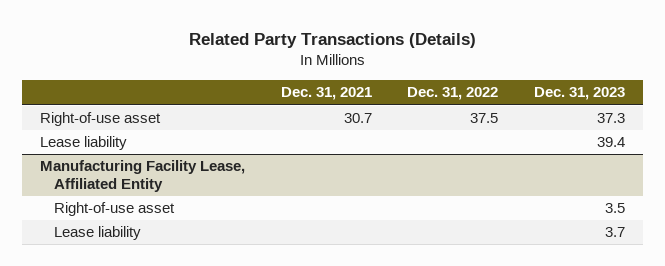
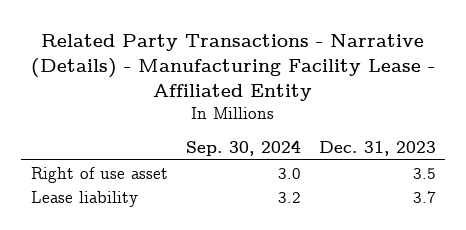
[188,33,476,49] Related Party Transactions (Details) -> [31,33,436,102] Related Party Transactions - Narrative (Details) - Manufacturing Facility Lease - Affiliated Entity
[280,87,372,101] Dec. 31, 2021 -> none
[407,87,499,101] Dec. 31, 2022 -> none
none -> [185,140,301,157] Sep. 30, 2024
[39,136,127,151] Lease liability -> none
[39,160,245,193] Manufacturing Facility Lease, Affiliated Entity -> none
[54,202,176,217] Right-of-use asset -> none
[39,112,161,127] Right-of-use asset -> [30,166,168,183] Right of use asset
[597,113,626,124] 37.3 -> [412,167,436,179] 3.5

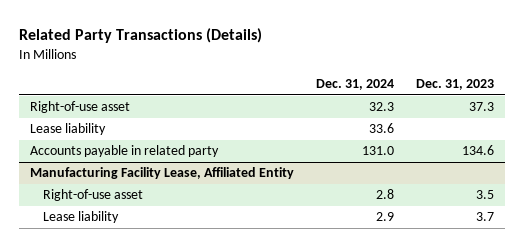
[31,33,436,102] Related Party Transactions - Narrative (Details) - Manufacturing Facility Lease - Affiliated Entity -> [19,28,263,44] Related Party Transactions (Details)
[185,140,301,157] Sep. 30, 2024 -> none
none -> [316,79,395,91] Dec. 31, 2024
[30,166,168,183] Right of use asset -> [30,101,131,114] Right-of-use asset
[412,167,436,179] 3.5 -> [469,102,495,112] 37.3
none -> [30,123,107,136] Lease liability
none -> [30,145,220,158] Accounts payable in related party
none -> [30,167,295,180] Manufacturing Facility Lease, Affiliated Entity
none -> [42,189,143,202] Right-of-use asset

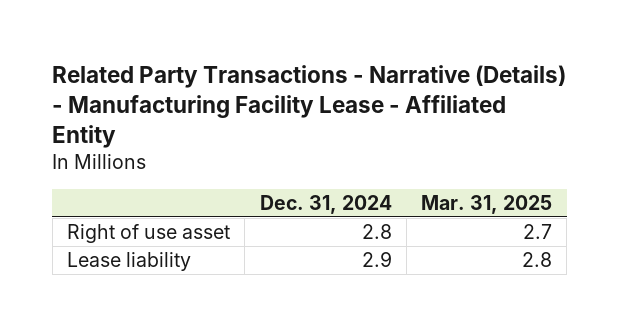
[19,28,263,44] Related Party Transactions (Details) -> [52,64,567,149] Related Party Transactions - Narrative (Details) - Manufacturing Facility Lease - Affiliated Entity
[416,79,495,91] Dec. 31, 2023 -> none
none -> [421,195,553,215] Mar. 31, 2025
[30,123,107,136] Lease liability -> none
[30,145,220,158] Accounts payable in related party -> none
[30,167,295,180] Manufacturing Facility Lease, Affiliated Entity -> none
[42,189,143,202] Right-of-use asset -> none
[30,101,131,114] Right-of-use asset -> [67,224,231,244] Right of use asset
[369,102,395,112] 32.3 -> [361,224,392,240] 2.8

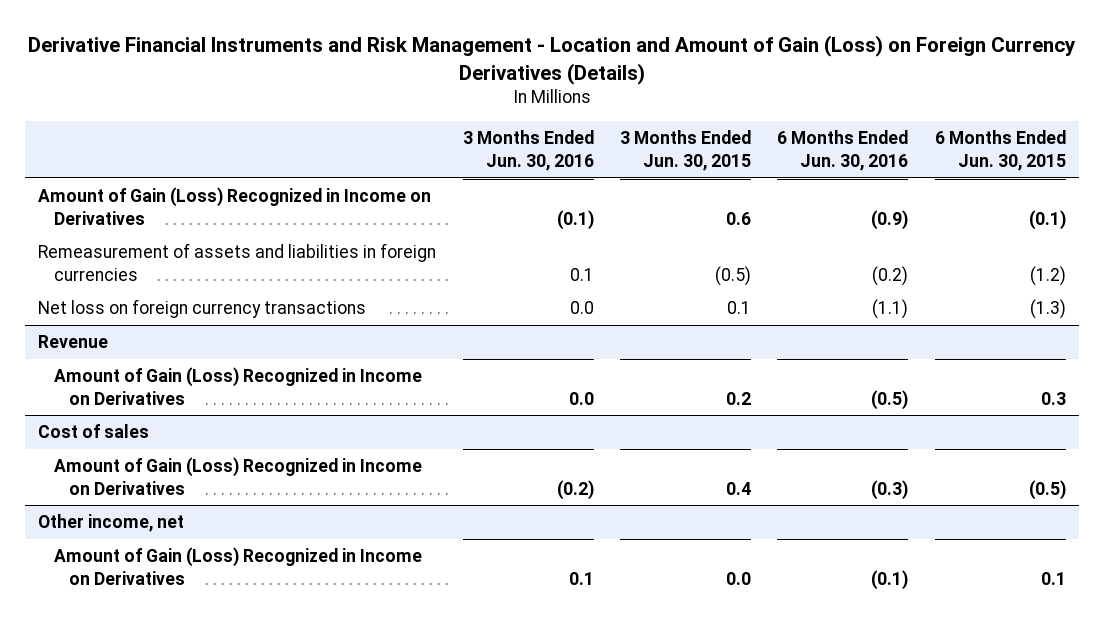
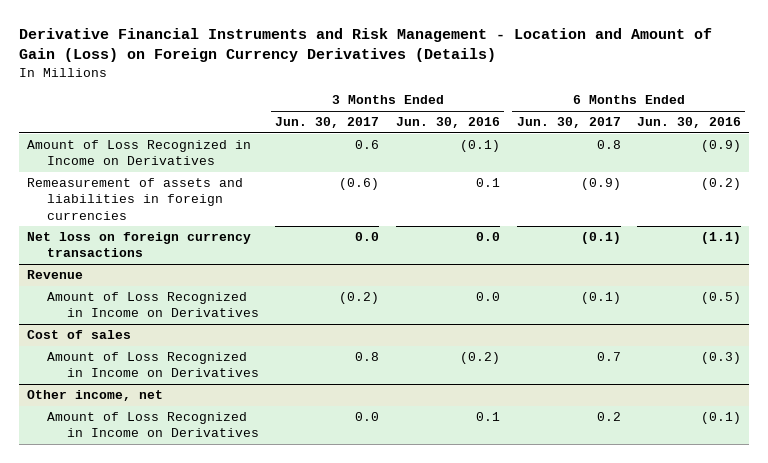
[619,130,751,171] 3 Months Ended Jun. 30, 2015 -> none
[934,130,1066,171] 6 Months Ended Jun. 30, 2015 -> none
none -> [275,117,380,129] Jun. 30, 2017
none -> [516,117,621,129] Jun. 30, 2017
[38,187,432,225] Amount of Gain (Loss) Recognized in Income on Derivatives -> [27,140,252,166] Amount of Loss Recognized in Income on Derivatives
[53,367,422,405] Amount of Gain (Loss) Recognized in Income on Derivatives -> [47,292,259,318] Amount of Loss Recognized in Income on Derivatives
[53,457,422,495] Amount of Gain (Loss) Recognized in Income on Derivatives -> [47,352,259,378] Amount of Loss Recognized in Income on Derivatives
[53,547,422,585] Amount of Gain (Loss) Recognized in Income on Derivatives -> [47,412,259,438] Amount of Loss Recognized in Income on Derivatives

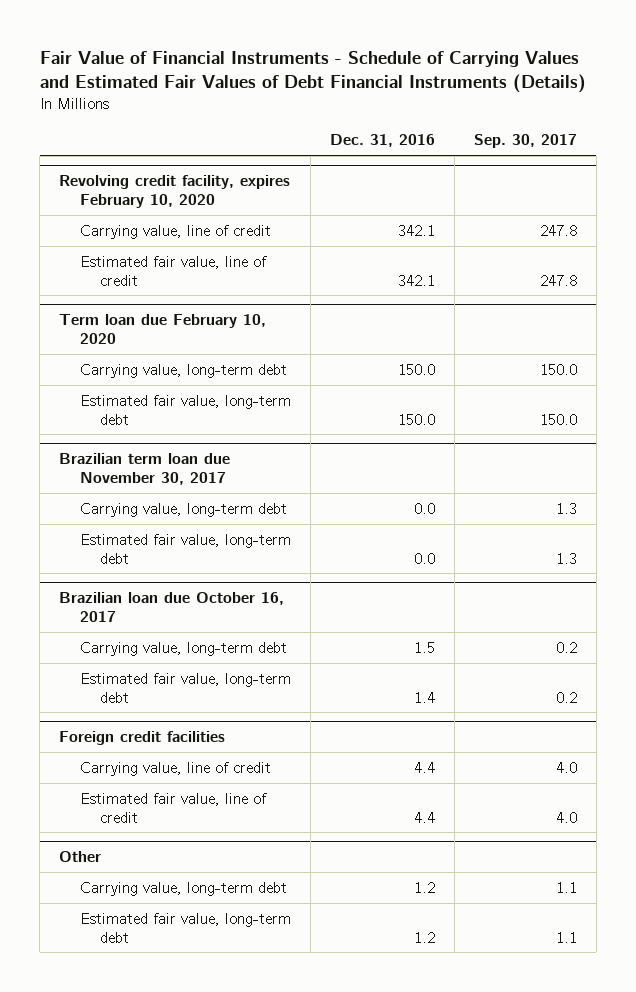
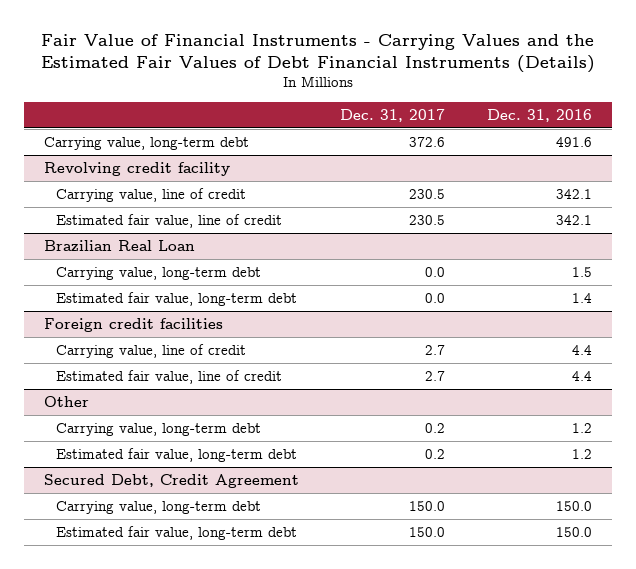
[39,51,586,94] Fair Value of Financial Instruments - Schedule of Carrying Values and Estimated Fair Values of Debt Financial Instruments (Details) -> [40,33,595,74] Fair Value of Financial Instruments - Carrying Values and the Estimated Fair Values of Debt Financial Instruments (Details)
[473,134,577,149] Sep. 30, 2017 -> none
none -> [340,108,446,122] Dec. 31, 2017
none -> [44,136,250,150] Carrying value, long-term debt
[59,175,291,208] Revolving credit facility, expires February 10, 2020 -> [44,161,231,176] Revolving credit facility
[59,314,267,344] Term loan due February 10, 2020 -> none
[79,363,287,378] Carrying value, long-term debt -> none
[79,394,291,425] Estimated fair value, long-term debt -> none
[59,453,231,485] Brazilian term loan due November 30, 2017 -> none
[79,502,287,517] Carrying value, long-term debt -> none
[79,533,291,564] Estimated fair value, long-term debt -> none
[59,592,285,622] Brazilian loan due October 16, 2017 -> none
none -> [44,239,196,252] Brazilian Real Loan
none -> [44,473,300,488] Secured Debt, Credit Agreement
none -> [56,500,262,514] Carrying value, long-term debt
none -> [56,525,298,540] Estimated fair value, long-term debt

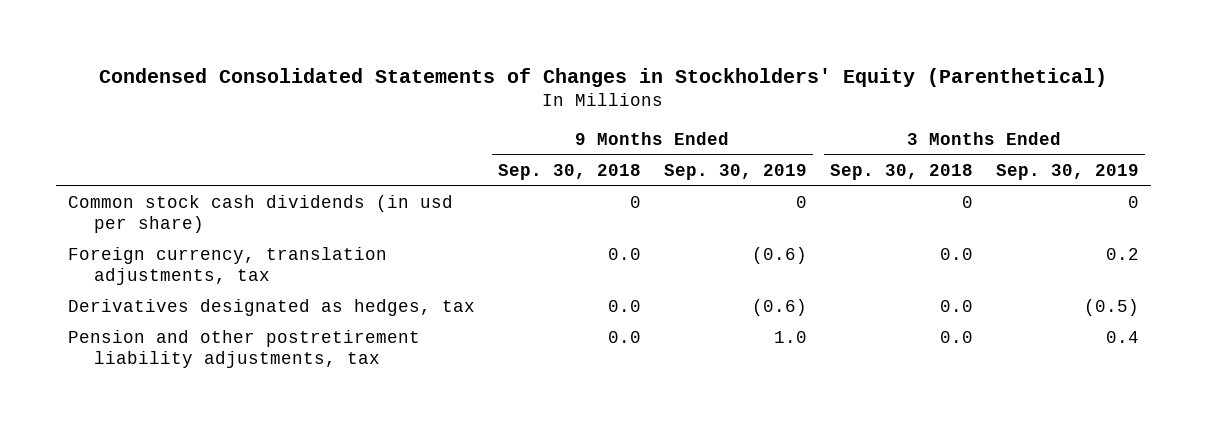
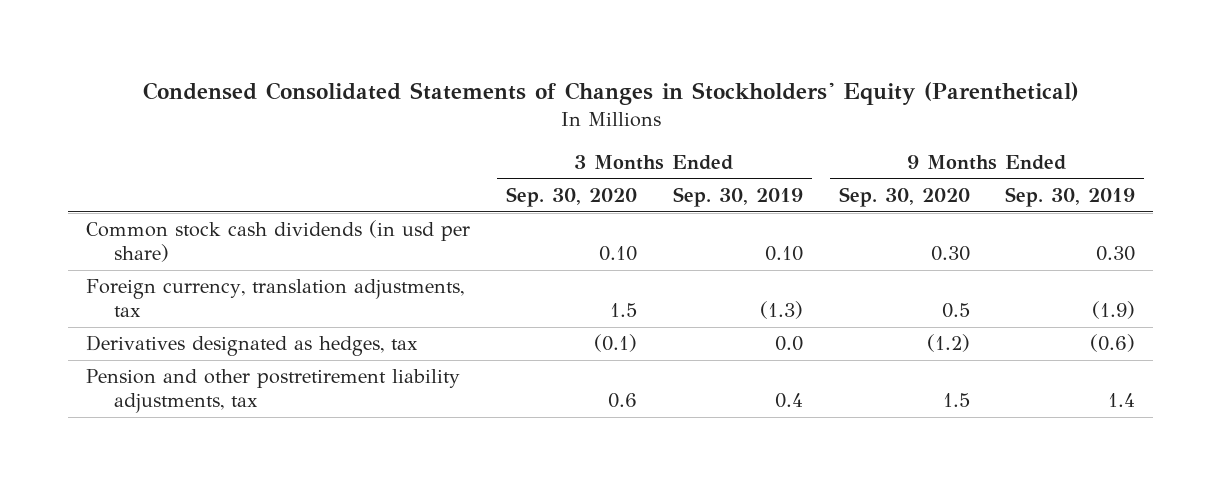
[497,164,641,181] Sep. 30, 2018 -> none
[829,164,973,181] Sep. 30, 2018 -> none
none -> [505,186,637,207] Sep. 30, 2020
none -> [838,186,970,207] Sep. 30, 2020
[795,196,807,209] 0 -> [1096,245,1136,261] 0.30
[1127,196,1139,209] 0 -> [764,245,803,261] 0.10
[751,247,807,265] (0.6) -> [1092,300,1136,319] (1.9)
[1105,248,1139,261] 0.2 -> [759,300,803,319] (1.3)
[1083,299,1139,317] (0.5) -> [774,336,803,352] 0.0
[773,331,807,344] 1.0 -> [1108,392,1136,407] 1.4

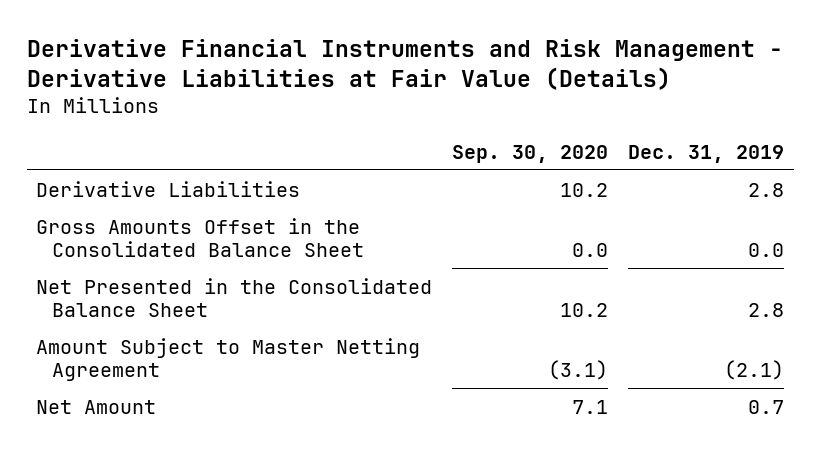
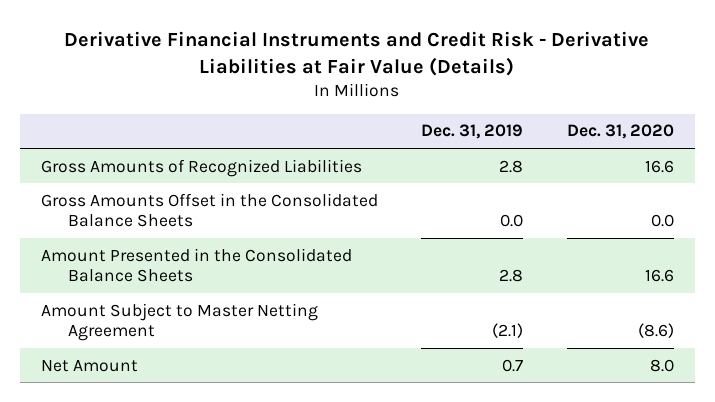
[26,38,783,91] Derivative Financial Instruments and Risk Management - Derivative Liabilities at Fair Value (Details) -> [64,31,650,77] Derivative Financial Instruments and Credit Risk - Derivative Liabilities at Fair Value (Details)
[452,144,609,163] Sep. 30, 2020 -> none
none -> [566,124,674,140] Dec. 31, 2020
[36,180,301,197] Derivative Liabilities -> [41,158,363,177] Gross Amounts of Recognized Liabilities
[36,217,364,258] Gross Amounts Offset in the Consolidated Balance Sheet -> [41,192,379,228] Gross Amounts Offset in the Consolidated Balance Sheets
[36,277,433,318] Net Presented in the Consolidated Balance Sheet -> [41,247,353,283] Amount Presented in the Consolidated Balance Sheets

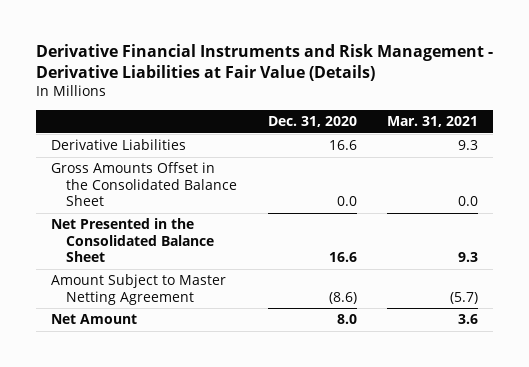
[64,31,650,77] Derivative Financial Instruments and Credit Risk - Derivative Liabilities at Fair Value (Details) -> [35,43,493,81] Derivative Financial Instruments and Risk Management - Derivative Liabilities at Fair Value (Details)
[421,124,524,140] Dec. 31, 2019 -> none
none -> [387,116,479,128] Mar. 31, 2021
[41,158,363,177] Gross Amounts of Recognized Liabilities -> [51,139,187,151] Derivative Liabilities
[41,192,379,228] Gross Amounts Offset in the Consolidated Balance Sheets -> [51,162,238,207] Gross Amounts Offset in the Consolidated Balance Sheet
[41,247,353,283] Amount Presented in the Consolidated Balance Sheets -> [51,218,215,263] Net Presented in the Consolidated Balance Sheet

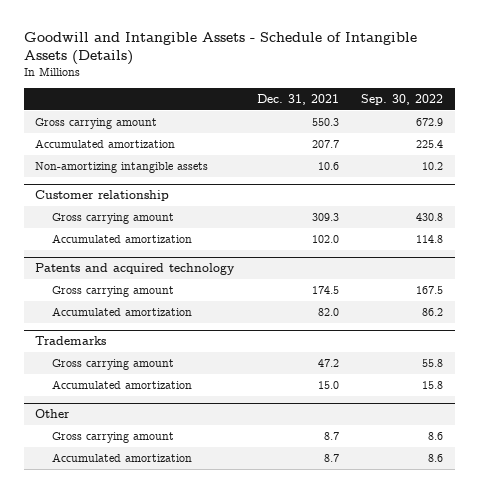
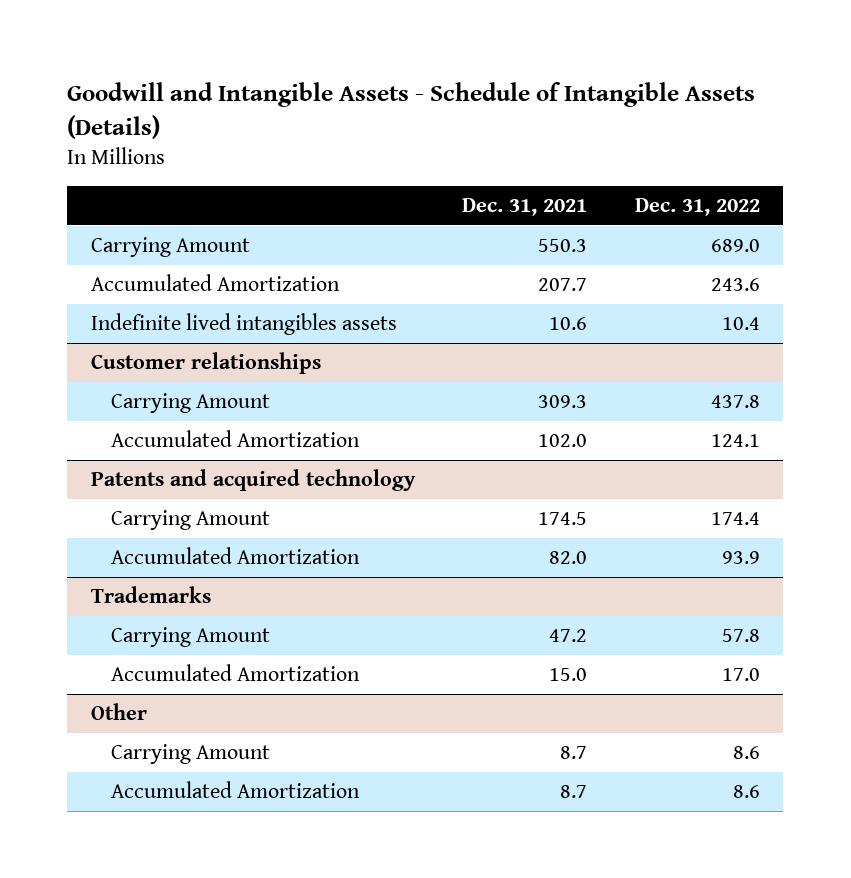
[361,94,444,106] Sep. 30, 2022 -> none
none -> [634,197,760,216] Dec. 31, 2022
[34,117,157,129] Gross carrying amount -> [91,237,251,258] Carrying Amount
[34,138,175,148] Accumulated amortization -> [91,274,341,292] Accumulated Amortization
[34,161,208,173] Non-amortizing intangible assets -> [91,313,398,336] Indefinite lived intangibles assets
[34,190,169,202] Customer relationship -> [91,352,322,375] Customer relationships
[51,212,174,224] Gross carrying amount -> [110,393,270,414] Carrying Amount
[51,233,192,243] Accumulated amortization -> [110,430,360,448] Accumulated Amortization
[51,285,174,297] Gross carrying amount -> [110,510,270,531] Carrying Amount
[51,306,192,316] Accumulated amortization -> [110,547,360,565] Accumulated Amortization
[51,358,174,370] Gross carrying amount -> [110,627,270,648] Carrying Amount
[51,379,192,389] Accumulated amortization -> [110,664,360,682] Accumulated Amortization
[51,431,174,443] Gross carrying amount -> [110,744,270,765] Carrying Amount
[51,452,192,462] Accumulated amortization -> [110,781,360,799] Accumulated Amortization

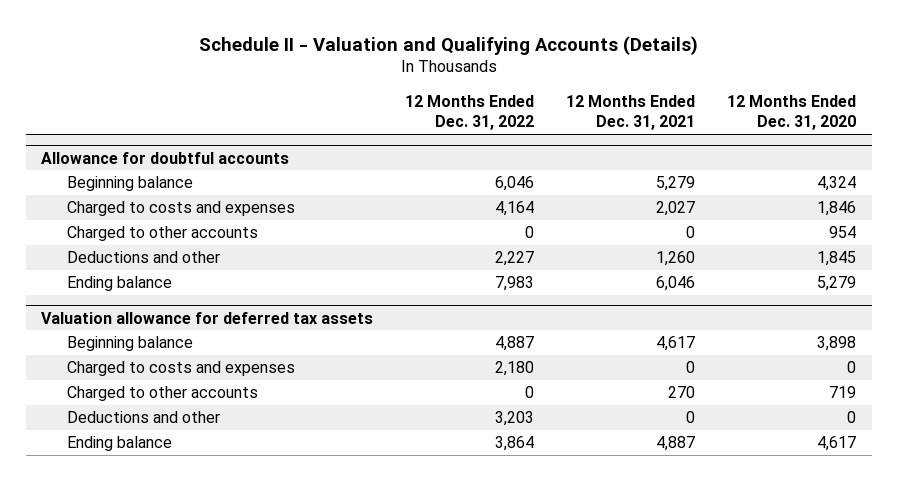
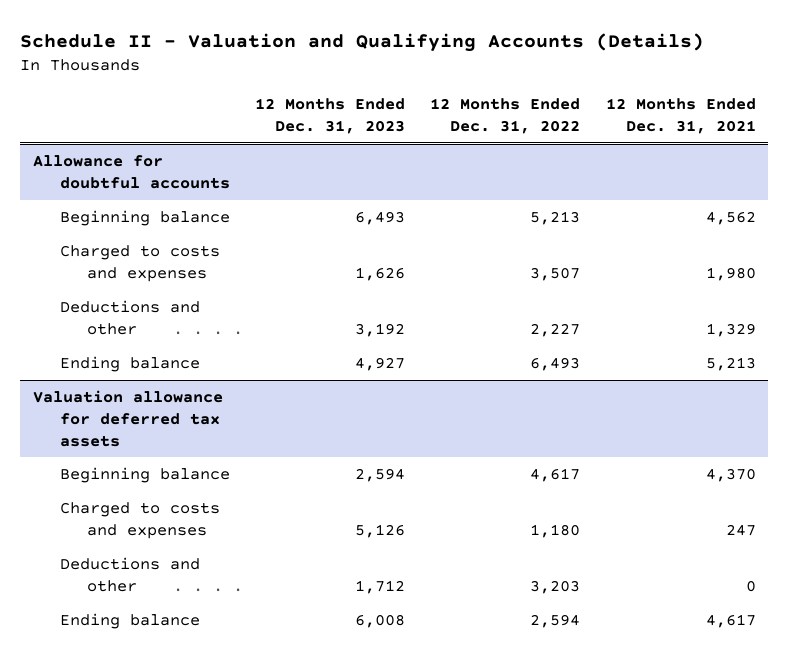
[726,94,856,131] 12 Months Ended Dec. 31, 2020 -> none
none -> [255,97,406,134] 12 Months Ended Dec. 31, 2023
[66,226,258,242] Charged to other accounts -> none
[495,176,535,192] 6,046 -> [530,210,581,225] 5,213
[656,176,696,192] 5,279 -> [705,210,756,225] 4,562
[495,201,535,217] 4,164 -> [530,266,581,281] 3,507
[656,201,696,217] 2,027 -> [705,266,756,281] 1,980
[656,251,696,267] 1,260 -> [705,322,756,337] 1,329
[495,276,535,292] 7,983 -> [530,356,581,371] 6,493
[656,276,696,292] 6,046 -> [705,356,756,371] 5,213
[66,386,258,402] Charged to other accounts -> none
[495,336,535,352] 4,887 -> [530,467,581,482] 4,617
[656,336,696,352] 4,617 -> [705,467,756,482] 4,370
[495,361,535,377] 2,180 -> [530,523,581,538] 1,180
[686,361,696,374] 0 -> [725,523,756,536] 247
[495,436,535,452] 3,864 -> [530,613,581,628] 2,594
[656,436,696,452] 4,887 -> [705,613,756,628] 4,617

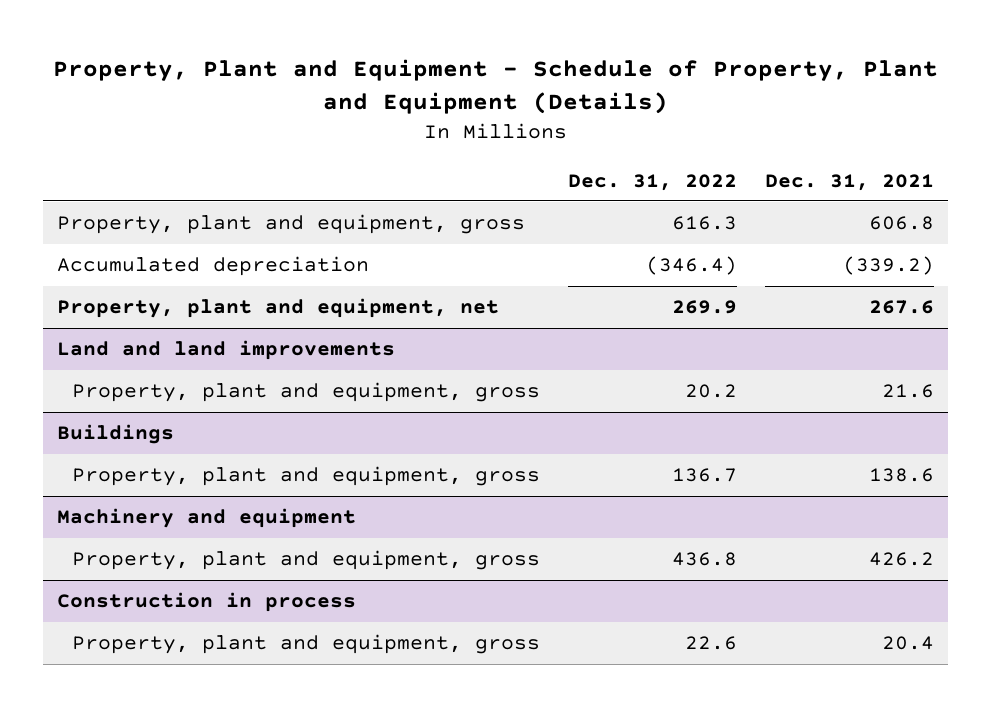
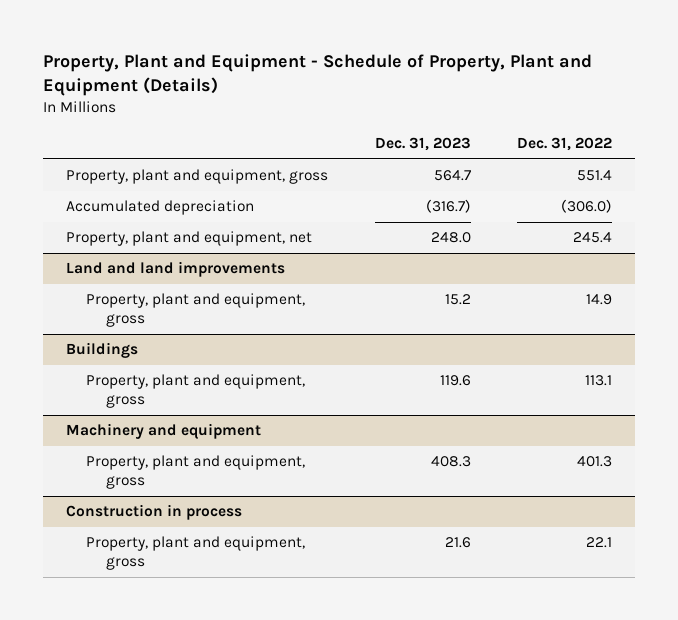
[765,173,935,191] Dec. 31, 2021 -> none
none -> [374,137,471,152] Dec. 31, 2023
[672,216,738,231] 616.3 -> [577,170,613,182] 551.4
[646,256,738,276] (346.4) -> [561,199,613,214] (306.0)
[672,300,738,315] 269.9 -> [573,232,613,244] 245.4
[685,384,738,399] 20.2 -> [586,294,613,306] 14.9
[672,468,738,483] 136.7 -> [585,375,613,387] 113.1
[672,552,738,567] 436.8 -> [577,456,613,468] 401.3
[685,636,738,651] 22.6 -> [586,537,613,549] 22.1

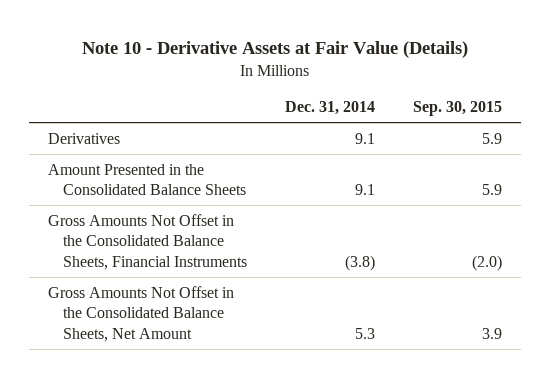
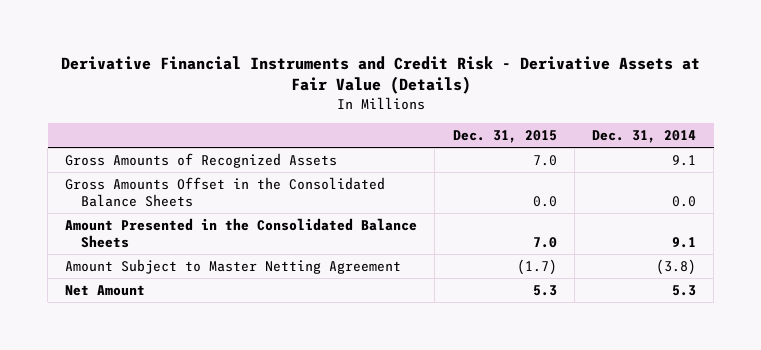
[82,41,469,59] Note 10 - Derivative Assets at Fair Value (Details) -> [60,55,700,95] Derivative Financial Instruments and Credit Risk - Derivative Assets at Fair Value (Details)
[413,101,503,117] Sep. 30, 2015 -> none
none -> [452,129,557,143] Dec. 31, 2015
[48,132,121,144] Derivatives -> [65,153,338,169] Gross Amounts of Recognized Assets
none -> [65,177,386,207] Gross Amounts Offset in the Consolidated Balance Sheets
[48,213,248,270] Gross Amounts Not Offset in the Consolidated Balance Sheets, Financial Instruments -> [65,259,402,275] Amount Subject to Master Netting Agreement
[48,285,235,342] Gross Amounts Not Offset in the Consolidated Balance Sheets, Net Amount -> [65,285,146,297] Net Amount

